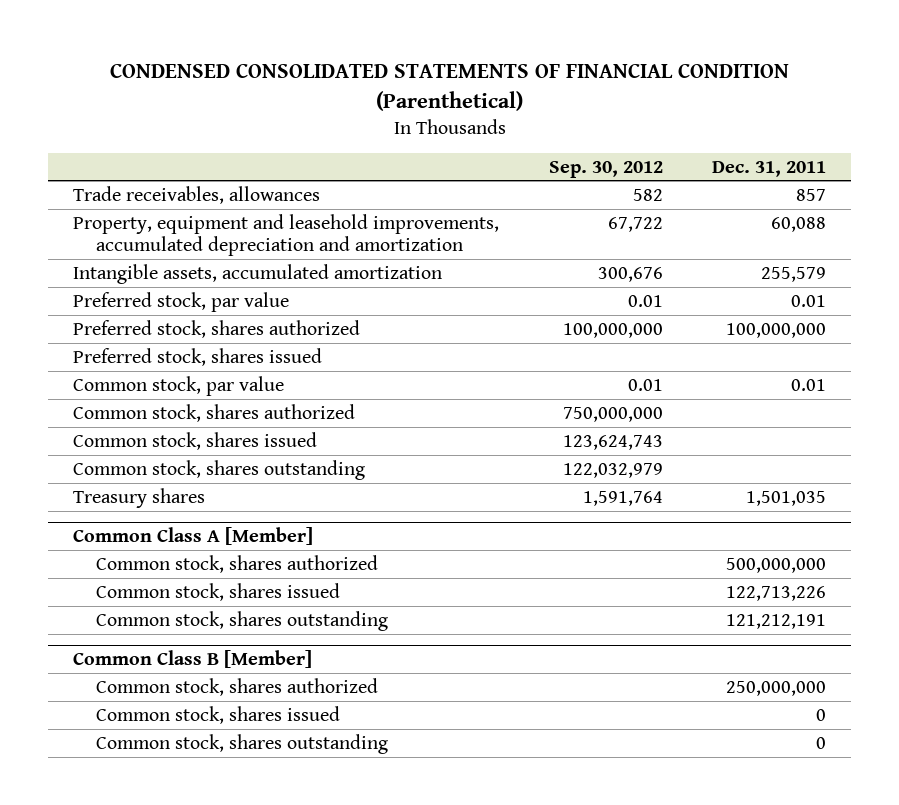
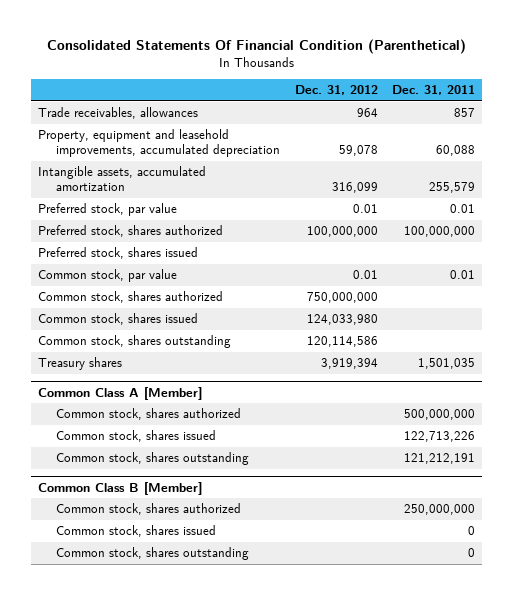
[109,62,789,111] CONDENSED CONSOLIDATED STATEMENTS OF FINANCIAL CONDITION (Parenthetical) -> [46,39,466,55] Consolidated Statements Of Financial Condition (Parenthetical)
[548,160,663,178] Sep. 30, 2012 -> none
none -> [294,85,378,96] Dec. 31, 2012
[72,213,499,257] Property, equipment and leasehold improvements, accumulated depreciation and amortization -> [38,129,281,158] Property, equipment and leasehold improvements, accumulated depreciation

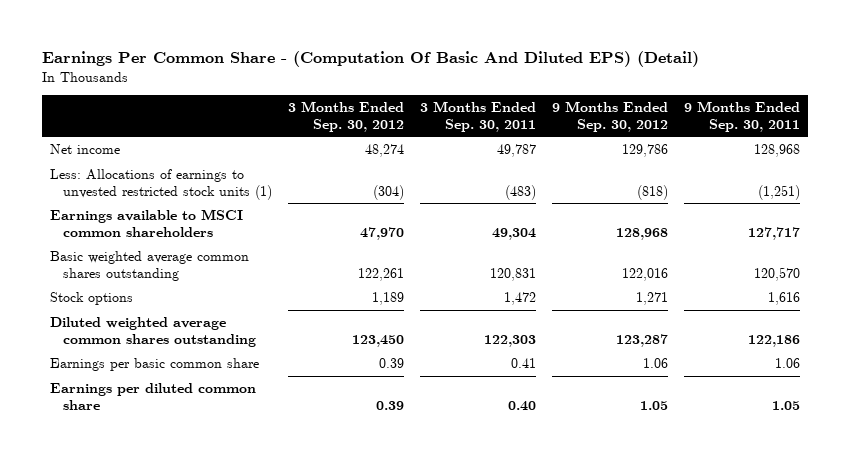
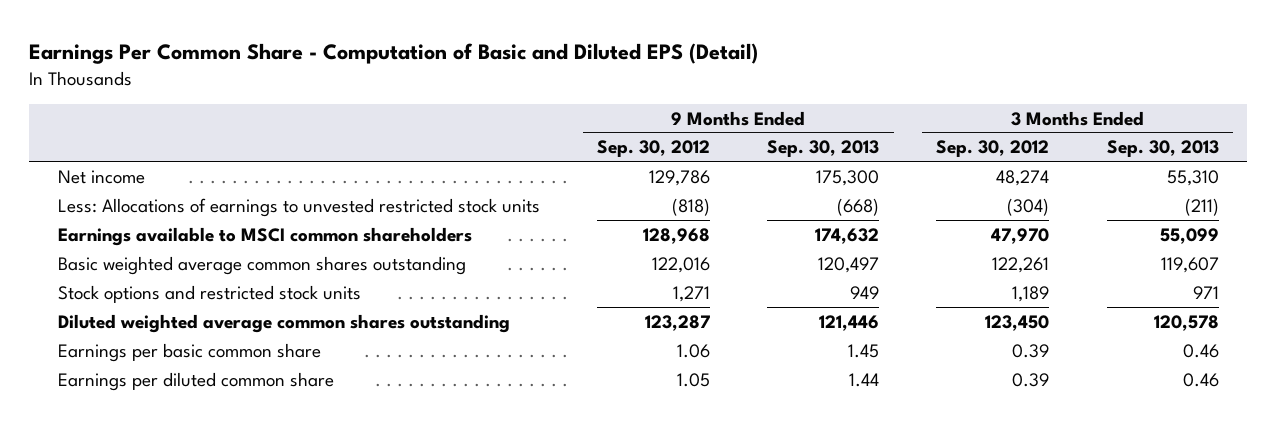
[41,50,699,67] Earnings Per Common Share - (Computation Of Basic And Diluted EPS) (Detail) -> [28,42,758,64] Earnings Per Common Share - Computation of Basic and Diluted EPS (Detail)
[419,101,536,132] 3 Months Ended Sep. 30, 2011 -> none
[684,101,801,132] 9 Months Ended Sep. 30, 2011 -> none
none -> [767,140,880,158] Sep. 30, 2013
none -> [1106,140,1219,158] Sep. 30, 2013
[49,169,272,200] Less: Allocations of earnings to unvested restricted stock units (1) -> [57,197,540,217] Less: Allocations of earnings to unvested restricted stock units
[49,292,133,306] Stock options -> [57,284,361,303] Stock options and restricted stock units

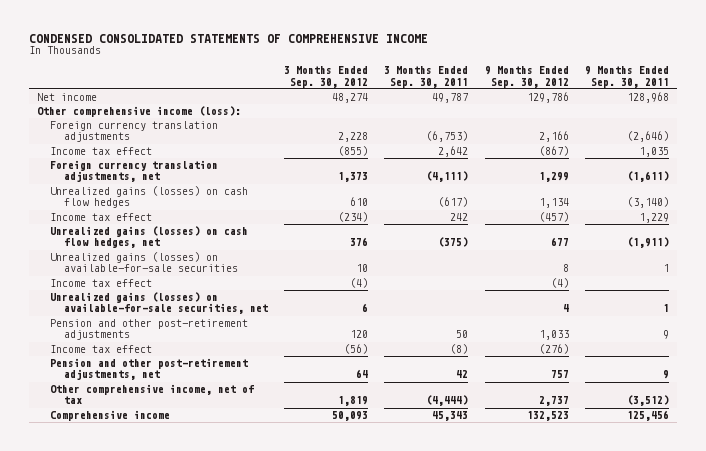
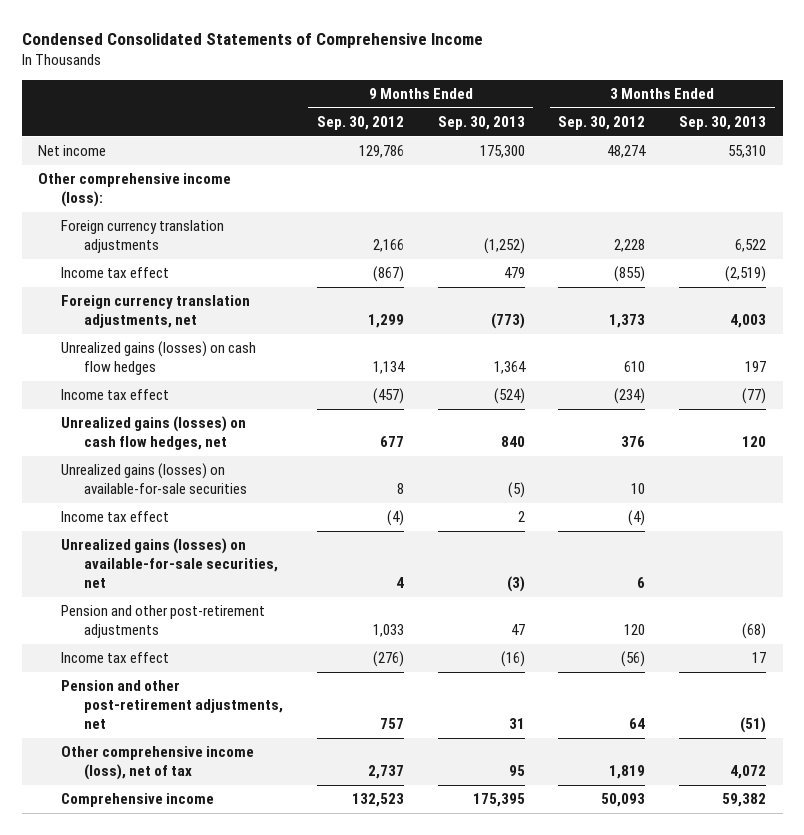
[29,33,429,43] CONDENSED CONSOLIDATED STATEMENTS OF COMPREHENSIVE INCOME -> [21,32,483,48] Condensed Consolidated Statements of Comprehensive Income
[384,66,469,88] 3 Months Ended Sep. 30, 2011 -> none
[585,66,670,88] 9 Months Ended Sep. 30, 2011 -> none
none -> [437,116,525,131] Sep. 30, 2013
none -> [679,116,767,131] Sep. 30, 2013
[50,384,255,405] Other comprehensive income, net of tax -> [61,746,255,781] Other comprehensive income (loss), net of tax

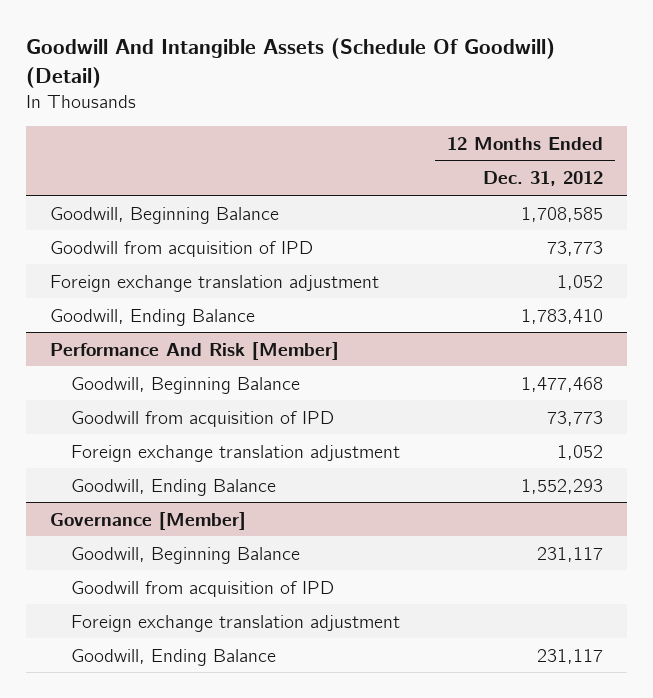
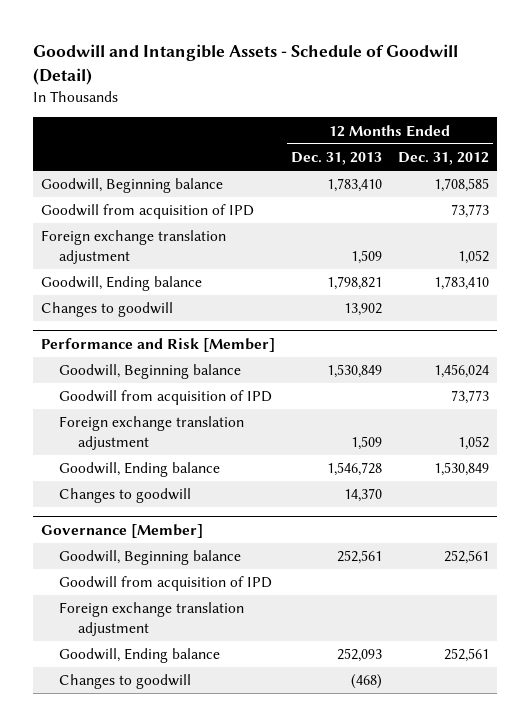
[25,38,555,89] Goodwill And Intangible Assets (Schedule Of Goodwill) (Detail) -> [33,44,459,86] Goodwill and Intangible Assets - Schedule of Goodwill (Detail)
none -> [291,152,383,166] Dec. 31, 2013
[49,206,279,224] Goodwill, Beginning Balance -> [41,178,224,194] Goodwill, Beginning balance
[49,308,255,326] Goodwill, Ending Balance -> [41,276,203,292] Goodwill, Ending balance
none -> [41,302,174,318] Changes to goodwill
[49,341,339,360] Performance And Risk [Member] -> [41,337,276,352] Performance and Risk [Member]
[70,376,300,394] Goodwill, Beginning Balance -> [59,364,242,380] Goodwill, Beginning balance
[521,376,604,392] 1,477,468 -> [433,364,489,379] 1,456,024
[70,478,276,496] Goodwill, Ending Balance -> [59,462,221,478] Goodwill, Ending balance
[521,478,604,494] 1,552,293 -> [433,462,489,477] 1,530,849
none -> [59,488,192,504] Changes to goodwill
[70,546,300,564] Goodwill, Beginning Balance -> [59,550,242,566] Goodwill, Beginning balance
[537,546,604,562] 231,117 -> [443,550,489,565] 252,561
[70,648,276,666] Goodwill, Ending Balance -> [59,648,221,664] Goodwill, Ending balance
[537,648,604,664] 231,117 -> [443,648,489,663] 252,561
none -> [59,674,192,690] Changes to goodwill

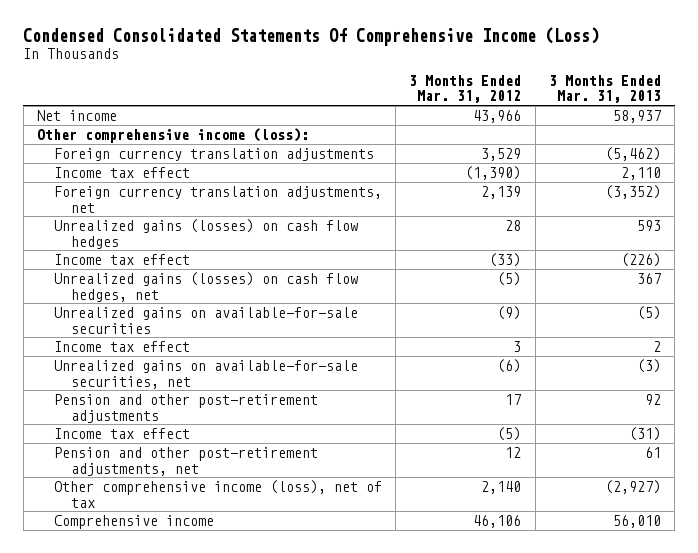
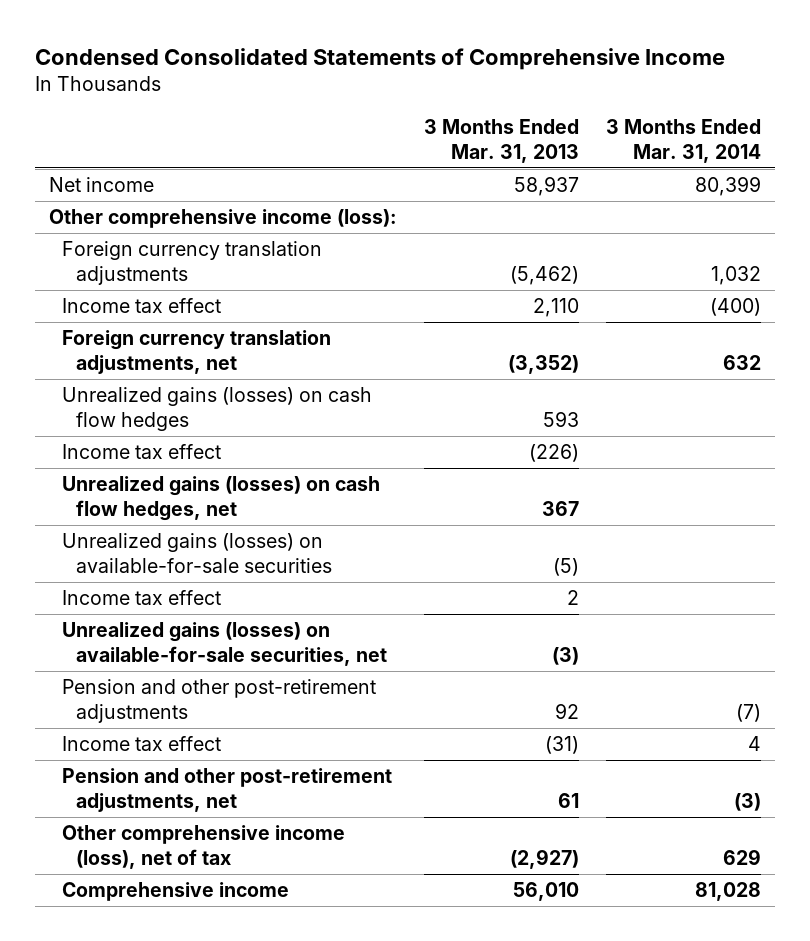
[23,27,600,47] Condensed Consolidated Statements Of Comprehensive Income (Loss) -> [35,48,726,71] Condensed Consolidated Statements of Comprehensive Income
[409,75,522,104] 3 Months Ended Mar. 31, 2012 -> none
none -> [606,118,762,163] 3 Months Ended Mar. 31, 2014
[53,307,358,334] Unrealized gains on available-for-sale securities -> [62,533,332,574] Unrealized gains (losses) on available-for-sale securities
[53,360,358,389] Unrealized gains on available-for-sale securities, net -> [62,622,387,667] Unrealized gains (losses) on available-for-sale securities, net

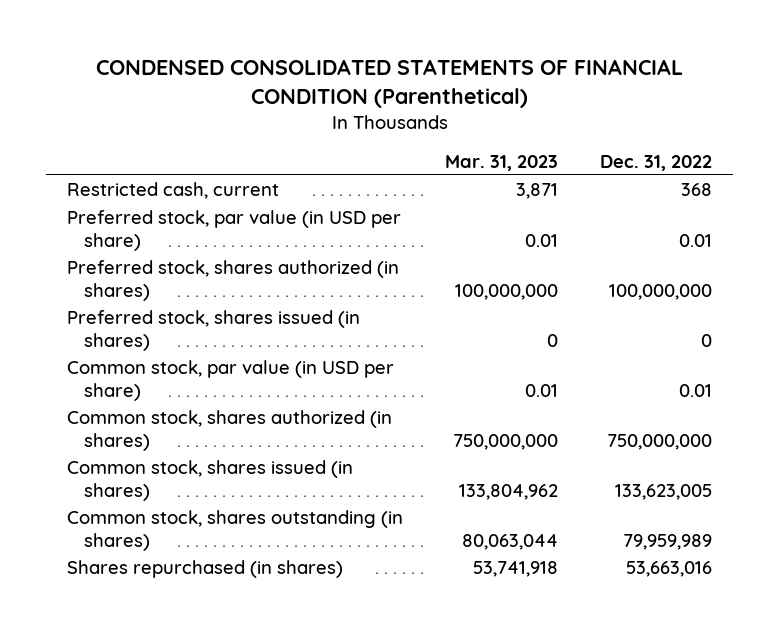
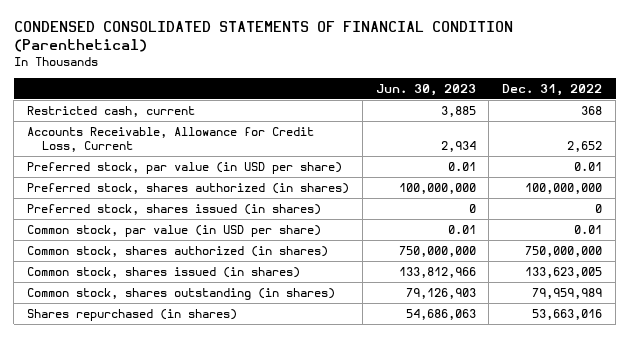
[445,154,559,171] Mar. 31, 2023 -> none
none -> [375,83,476,96] Jun. 30, 2023
none -> [26,126,314,152] Accounts Receivable, Allowance for Credit Loss, Current

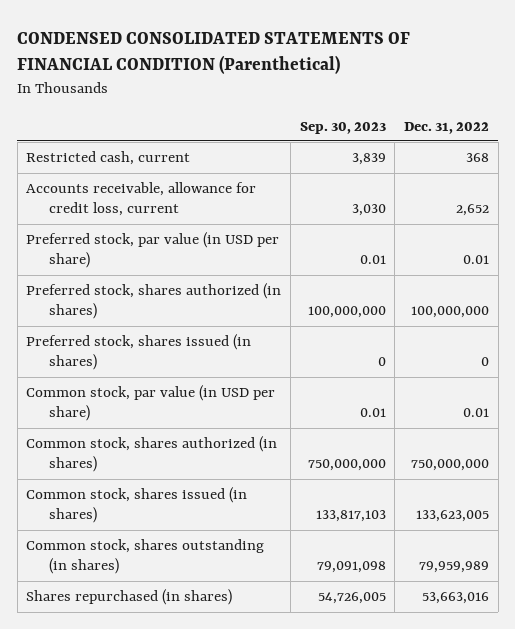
[375,83,476,96] Jun. 30, 2023 -> none
none -> [299,121,386,134] Sep. 30, 2023
[26,126,314,152] Accounts Receivable, Allowance for Credit Loss, Current -> [26,182,257,217] Accounts receivable, allowance for credit loss, current

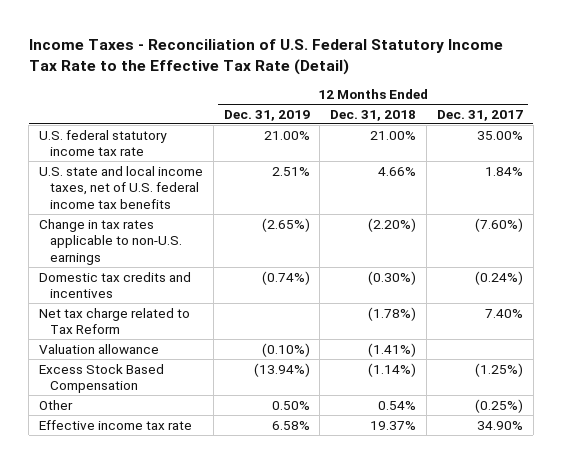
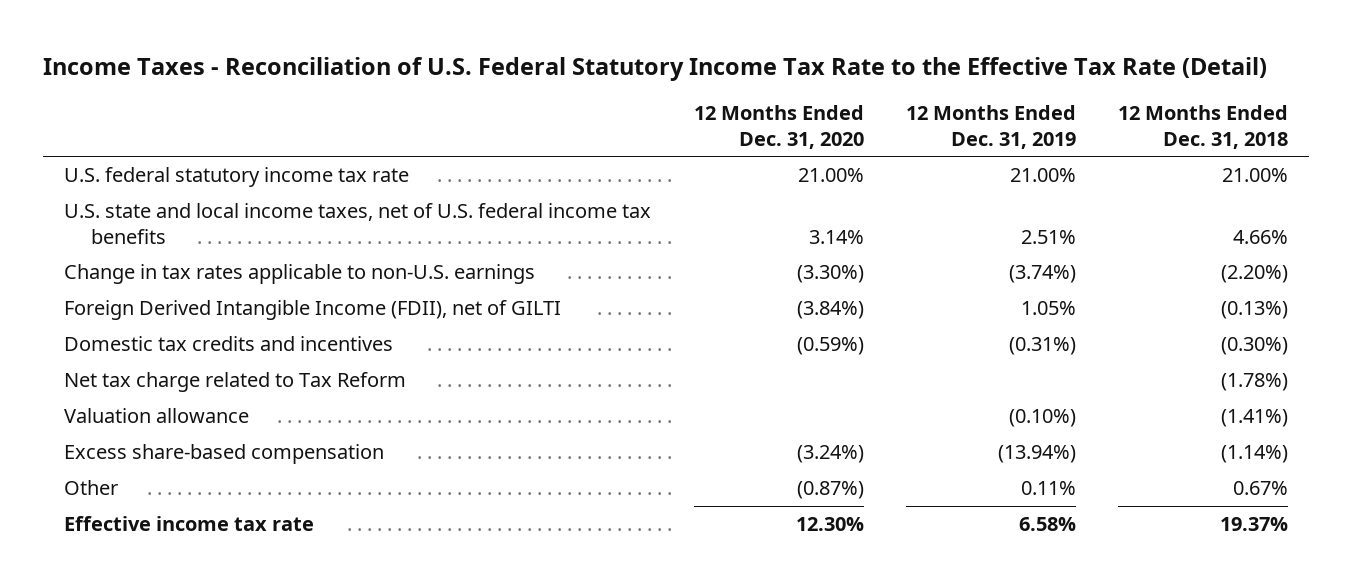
[436,109,523,121] Dec. 31, 2017 -> none
none -> [693,105,864,149] 12 Months Ended Dec. 31, 2020
[261,217,310,232] (2.65%) -> [1008,265,1076,284] (3.74%)
none -> [64,300,562,321] Foreign Derived Intangible Income (FDII), net of GILTI
[261,270,310,285] (0.74%) -> [1008,337,1076,356] (0.31%)
[39,363,165,394] Excess Stock Based Compensation -> [64,444,385,465] Excess share-based compensation
[271,400,310,410] 0.50% -> [1020,481,1076,496] 0.11%
[378,400,417,410] 0.54% -> [1232,481,1288,496] 0.67%

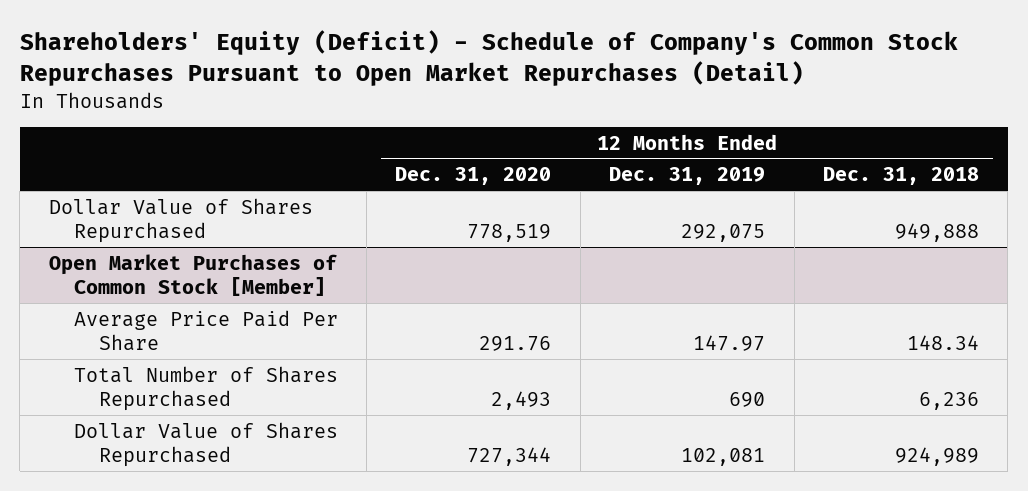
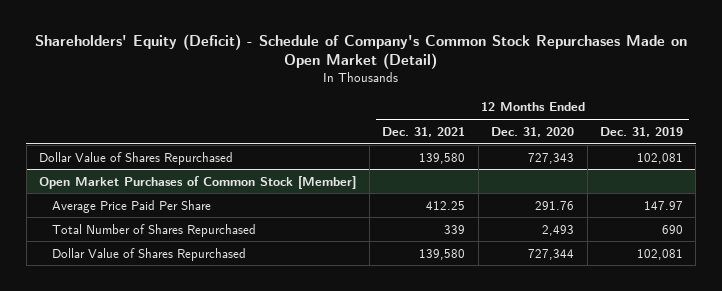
[19,30,958,86] Shareholders' Equity (Deficit) - Schedule of Company's Common Stock Repurchases Pursuant to Open Market Repurchases (Detail) -> [35,33,688,70] Shareholders' Equity (Deficit) - Schedule of Company's Common Stock Repurchases Made on Open Market (Detail)
[822,167,979,186] Dec. 31, 2018 -> none
none -> [382,126,466,137] Dec. 31, 2021
[467,224,552,243] 778,519 -> [528,152,575,164] 727,343
[681,224,766,243] 292,075 -> [637,152,684,164] 102,081

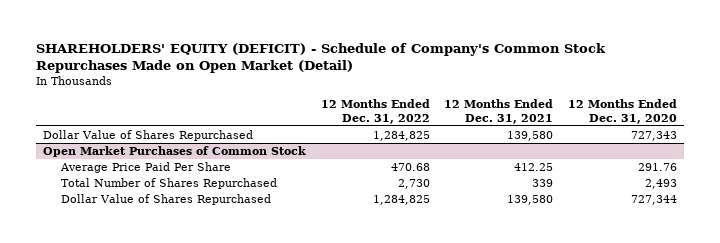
[35,33,688,70] Shareholders' Equity (Deficit) - Schedule of Company's Common Stock Repurchases Made on Open Market (Detail) -> [35,43,606,74] SHAREHOLDERS' EQUITY (DEFICIT) - Schedule of Company's Common Stock Repurchases Made on Open Market (Detail)
[600,126,684,137] Dec. 31, 2019 -> none
none -> [320,99,430,124] 12 Months Ended Dec. 31, 2022
[39,175,357,189] Open Market Purchases of Common Stock [Member] -> [43,146,307,158] Open Market Purchases of Common Stock

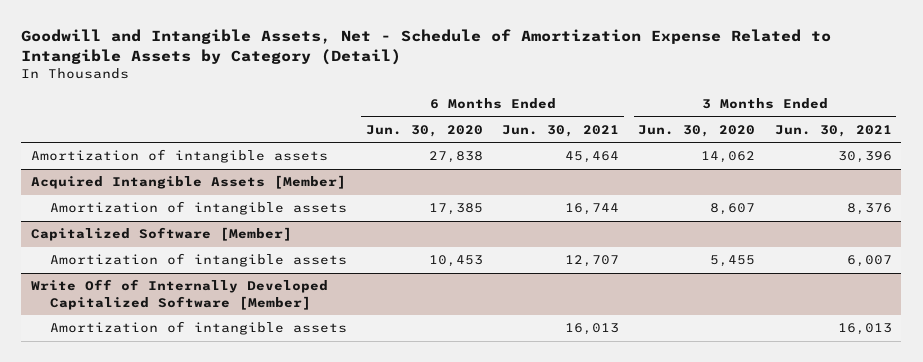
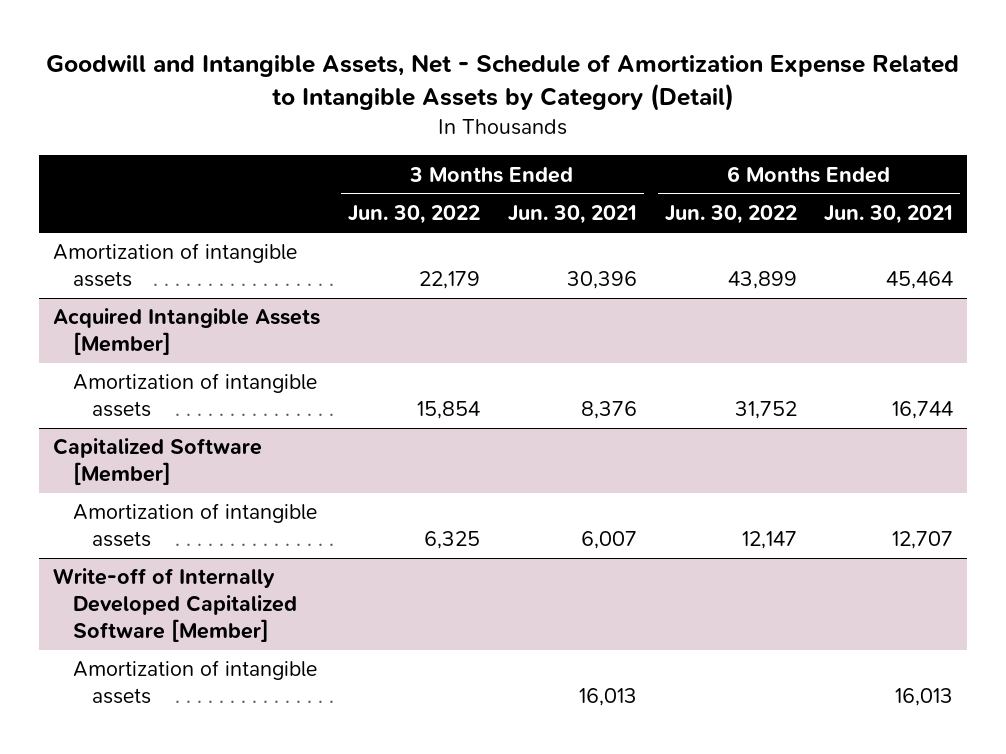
[365,124,483,137] Jun. 30, 2020 -> none
[638,124,756,137] Jun. 30, 2020 -> none
none -> [347,205,480,225] Jun. 30, 2022
none -> [664,205,797,225] Jun. 30, 2022
[30,279,328,310] Write Off of Internally Developed Capitalized Software [Member] -> [52,568,297,642] Write-off of Internally Developed Capitalized Software [Member]

